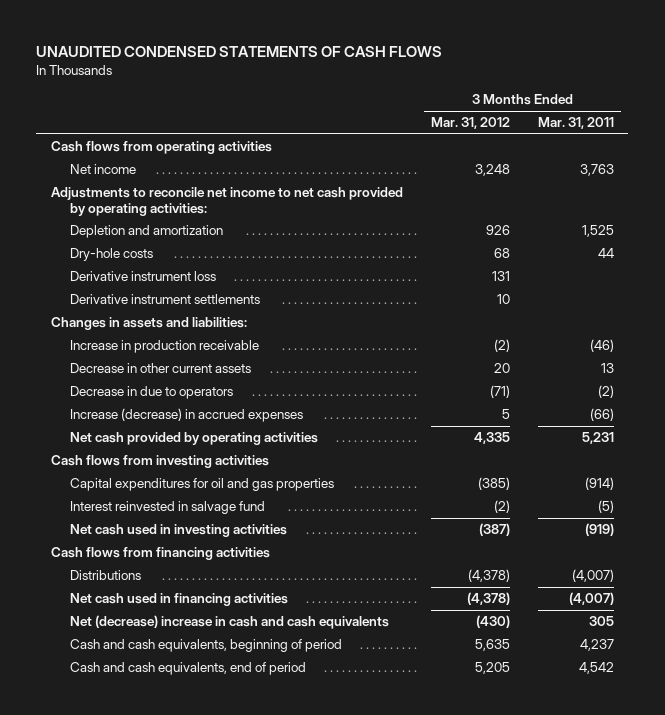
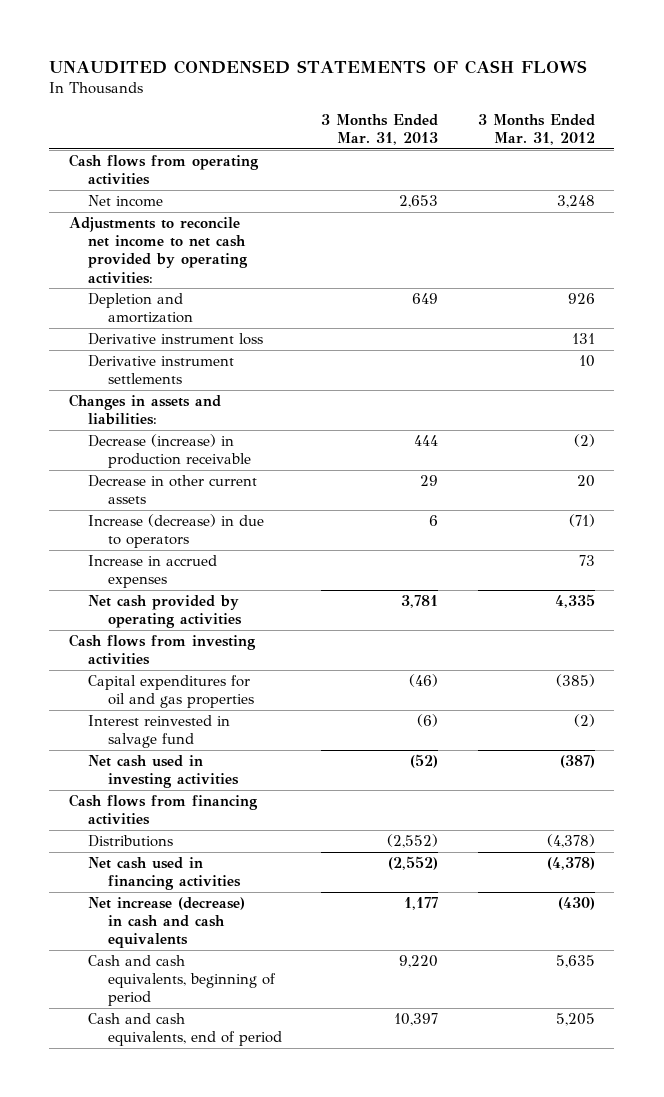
[538,117,615,130] Mar. 31, 2011 -> none
none -> [321,113,439,145] 3 Months Ended Mar. 31, 2013
[69,248,153,262] Dry-hole costs -> none
[69,340,259,354] Increase in production receivable -> [88,434,252,469] Decrease (increase) in production receivable
[69,386,233,400] Decrease in due to operators -> [88,514,265,549] Increase (decrease) in due to operators
[69,408,303,423] Increase (decrease) in accrued expenses -> [88,555,218,589] Increase in accrued expenses
[501,409,510,420] 5 -> [578,555,595,567] 73
[69,615,389,630] Net (decrease) increase in cash and cash equivalents -> [88,897,246,949] Net increase (decrease) in cash and cash equivalents

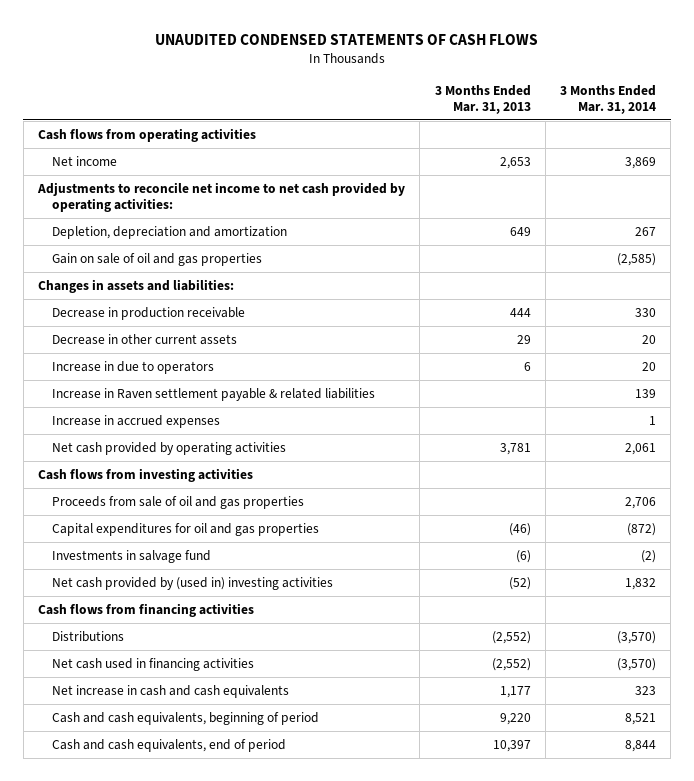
[477,113,595,145] 3 Months Ended Mar. 31, 2012 -> none
none -> [560,84,657,115] 3 Months Ended Mar. 31, 2014
[88,333,264,346] Derivative instrument loss -> none
[88,355,235,385] Derivative instrument settlements -> none
[88,293,194,324] Depletion and amortization -> [51,225,287,239] Depletion, depreciation and amortization
none -> [51,252,262,266] Gain on sale of oil and gas properties
[88,434,252,469] Decrease (increase) in production receivable -> [51,306,245,320] Decrease in production receivable
[88,514,265,549] Increase (decrease) in due to operators -> [51,360,214,374] Increase in due to operators
none -> [51,387,375,401] Increase in Raven settlement payable & related liabilities
none -> [51,495,304,509] Proceeds from sale of oil and gas properties
[88,715,231,749] Interest reinvested in salvage fund -> [51,549,211,563] Investments in salvage fund
[88,755,240,789] Net cash used in investing activities -> [51,576,333,590] Net cash provided by (used in) investing activities
[88,897,246,949] Net increase (decrease) in cash and cash equivalents -> [51,684,289,698] Net increase in cash and cash equivalents

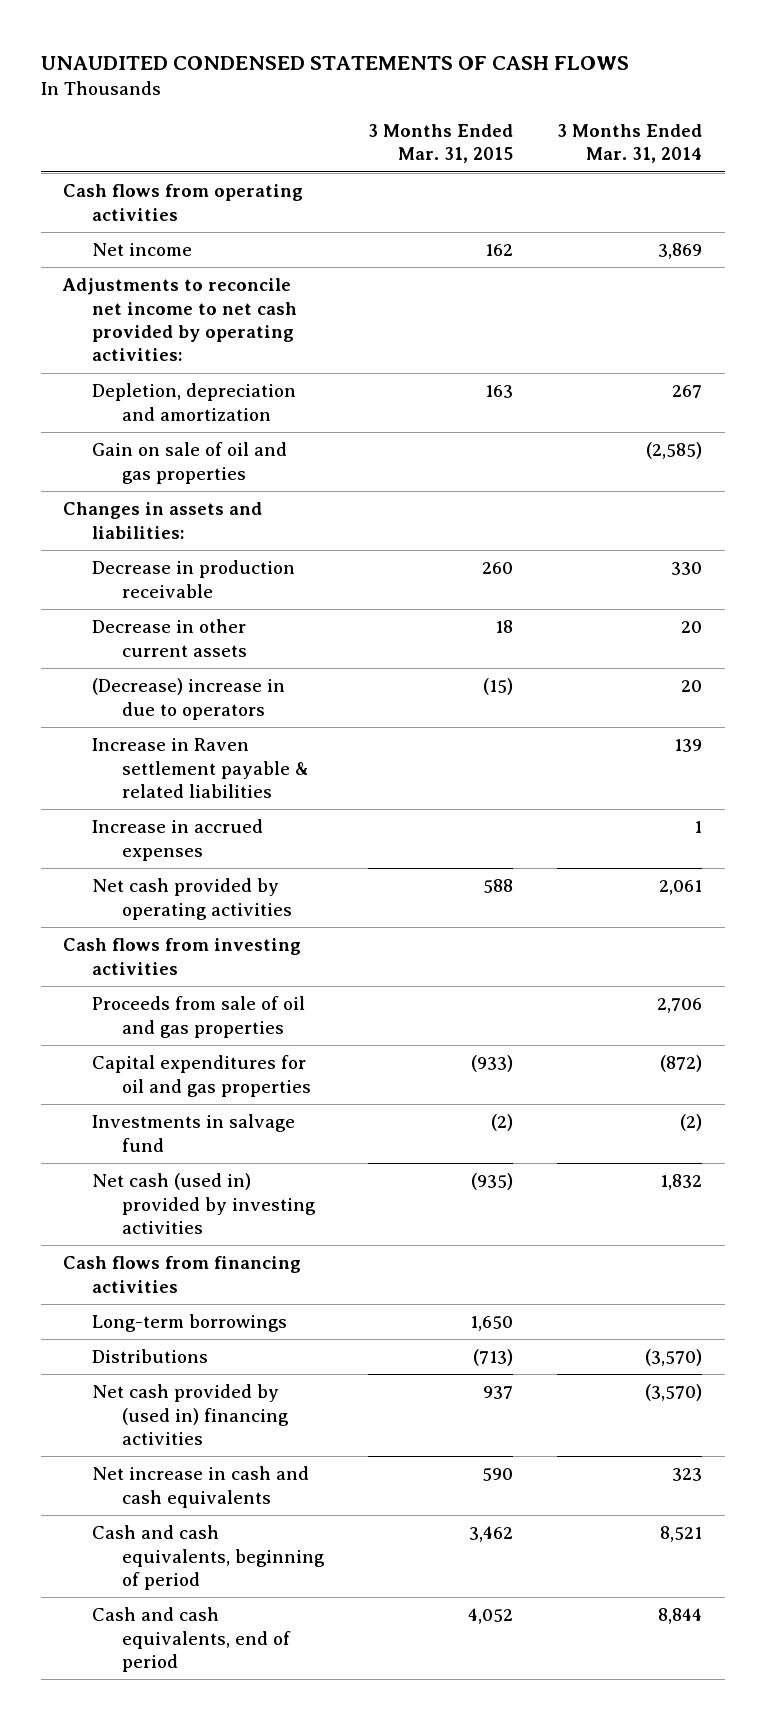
[434,84,531,115] 3 Months Ended Mar. 31, 2013 -> none
none -> [367,123,513,164] 3 Months Ended Mar. 31, 2015
[51,360,214,374] Increase in due to operators -> [92,678,286,720] (Decrease) increase in due to operators
[51,576,333,590] Net cash provided by (used in) investing activities -> [92,1173,316,1235] Net cash (used in) provided by investing activities
none -> [92,1314,288,1333] Long-term borrowings
[51,657,254,671] Net cash used in financing activities -> [92,1384,289,1446] Net cash provided by (used in) financing activities

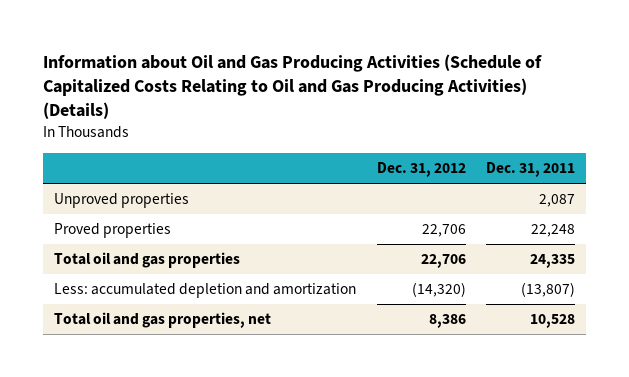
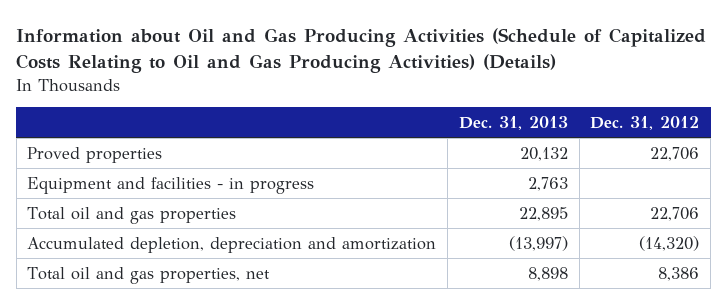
[486,162,576,178] Dec. 31, 2011 -> none
none -> [458,116,568,131] Dec. 31, 2013
[53,193,189,209] Unproved properties -> none
none -> [27,176,315,194] Equipment and facilities - in progress
[53,283,356,299] Less: accumulated depletion and amortization -> [27,236,437,253] Accumulated depletion, depreciation and amortization

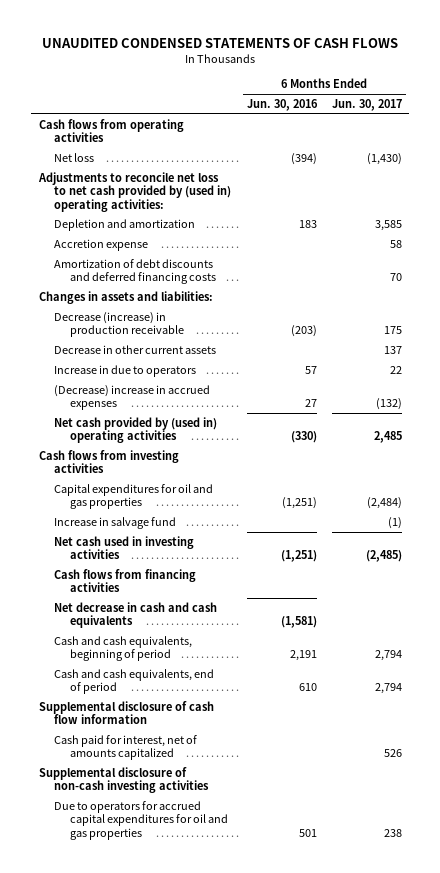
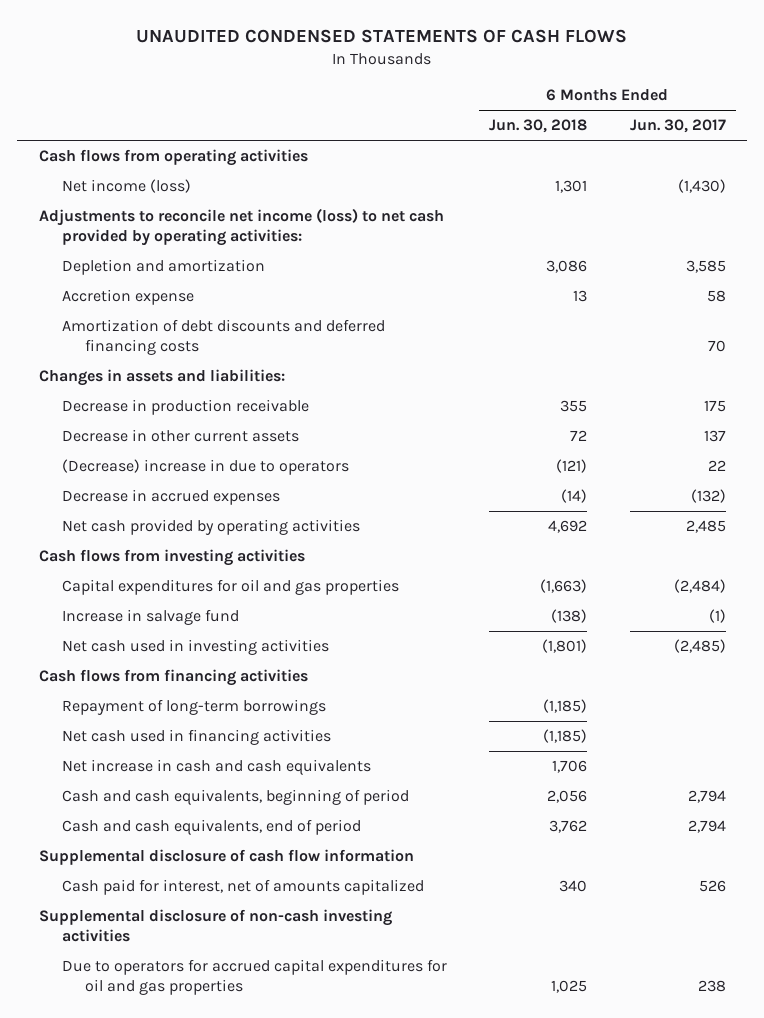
[246,99,318,112] Jun. 30, 2016 -> none
none -> [489,119,588,134] Jun. 30, 2018
[54,152,95,162] Net loss -> [61,179,191,194] Net income (loss)
[37,171,232,212] Adjustments to reconcile net loss to net cash provided by (used in) operating activities: -> [38,208,444,246] Adjustments to reconcile net income (loss) to net cash provided by operating activities:
[54,311,185,338] Decrease (increase) in production receivable -> [61,399,309,416] Decrease in production receivable
[54,364,197,377] Increase in due to operators -> [61,459,349,476] (Decrease) increase in due to operators
[54,384,211,411] (Decrease) increase in accrued expenses -> [61,489,280,506] Decrease in accrued expenses
[54,416,218,444] Net cash provided by (used in) operating activities -> [61,519,360,536] Net cash provided by operating activities
none -> [61,699,326,716] Repayment of long-term borrowings
none -> [61,729,331,746] Net cash used in financing activities
[54,601,218,629] Net decrease in cash and cash equivalents -> [61,759,371,776] Net increase in cash and cash equivalents

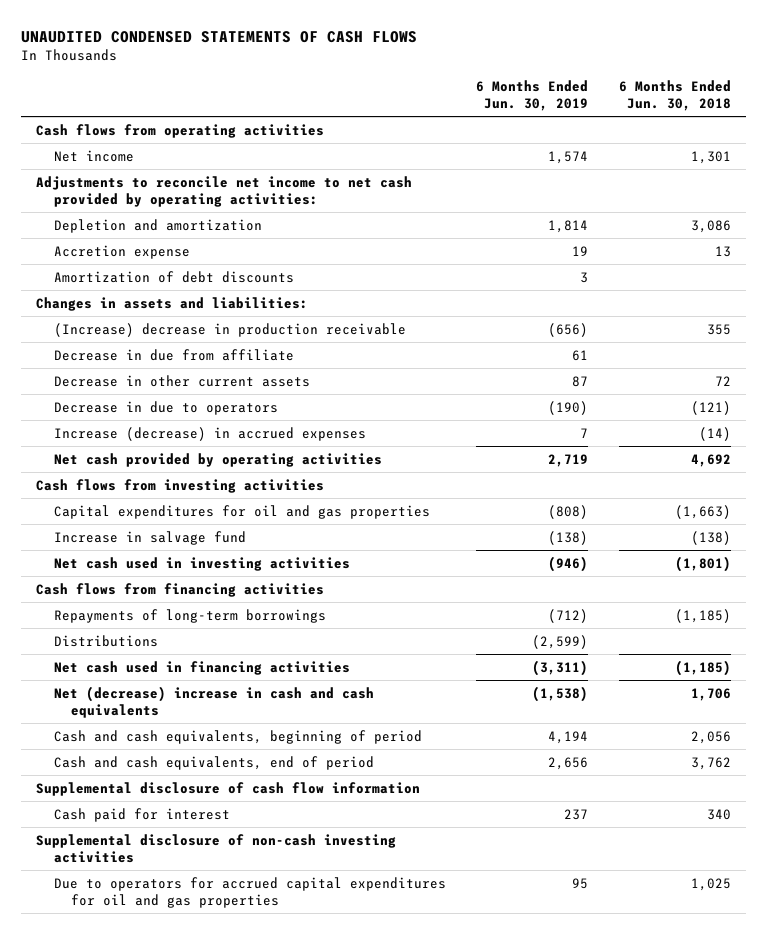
[629,119,726,134] Jun. 30, 2017 -> none
none -> [476,79,589,111] 6 Months Ended Jun. 30, 2019
[61,179,191,194] Net income (loss) -> [53,149,134,162] Net income
[38,208,444,246] Adjustments to reconcile net income (loss) to net cash provided by operating activities: -> [36,175,413,207] Adjustments to reconcile net income to net cash provided by operating activities:
[61,319,385,355] Amortization of debt discounts and deferred financing costs -> [53,270,294,283] Amortization of debt discounts
[61,399,309,416] Decrease in production receivable -> [53,322,406,337] (Increase) decrease in production receivable
none -> [53,348,294,361] Decrease in due from affiliate
[61,459,349,476] (Decrease) increase in due to operators -> [53,400,278,415] Decrease in due to operators
[61,489,280,506] Decrease in accrued expenses -> [53,426,366,441] Increase (decrease) in accrued expenses
[61,699,326,716] Repayment of long-term borrowings -> [53,608,326,623] Repayments of long-term borrowings
none -> [53,634,158,647] Distributions
[61,759,371,776] Net increase in cash and cash equivalents -> [53,685,374,718] Net (decrease) increase in cash and cash equivalents
[61,879,424,896] Cash paid for interest, net of amounts capitalized -> [53,807,230,822] Cash paid for interest

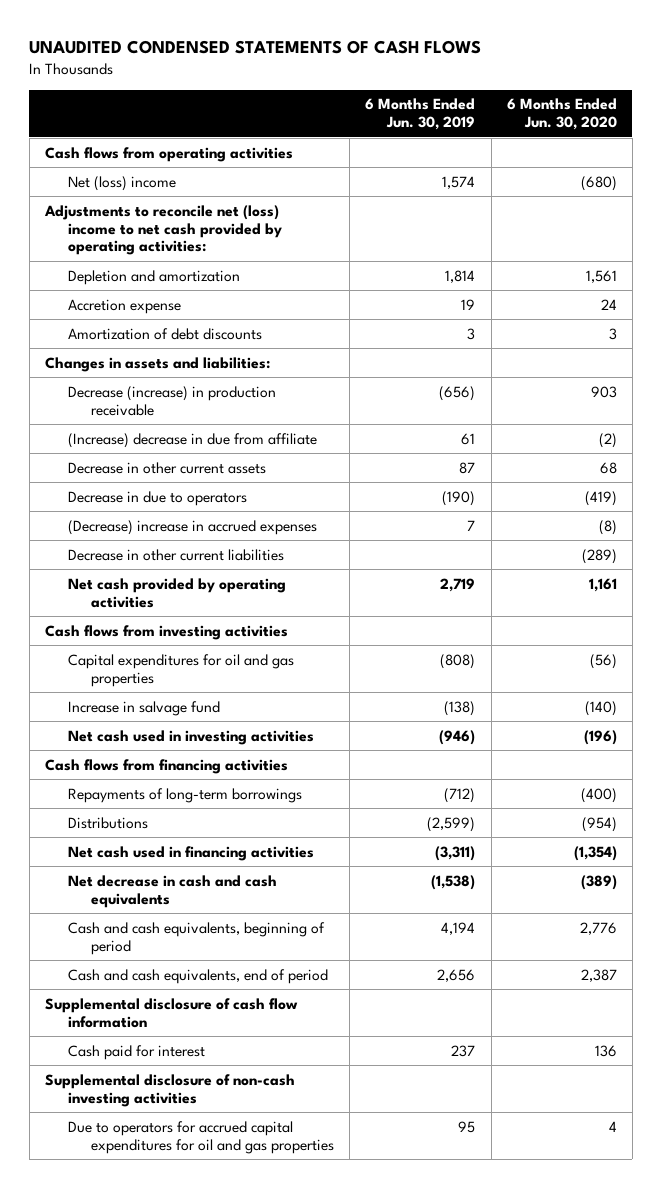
[619,79,732,111] 6 Months Ended Jun. 30, 2018 -> none
none -> [506,98,617,131] 6 Months Ended Jun. 30, 2020
[53,149,134,162] Net income -> [67,175,176,191] Net (loss) income
[36,175,413,207] Adjustments to reconcile net income to net cash provided by operating activities: -> [44,204,282,256] Adjustments to reconcile net (loss) income to net cash provided by operating activities:
[53,322,406,337] (Increase) decrease in production receivable -> [67,385,276,416] Decrease (increase) in production receivable
[53,348,294,361] Decrease in due from affiliate -> [67,432,317,448] (Increase) decrease in due from affiliate
[53,426,366,441] Increase (decrease) in accrued expenses -> [67,519,317,535] (Decrease) increase in accrued expenses
none -> [67,548,284,561] Decrease in other current liabilities
[53,685,374,718] Net (decrease) increase in cash and cash equivalents -> [67,874,277,908] Net decrease in cash and cash equivalents

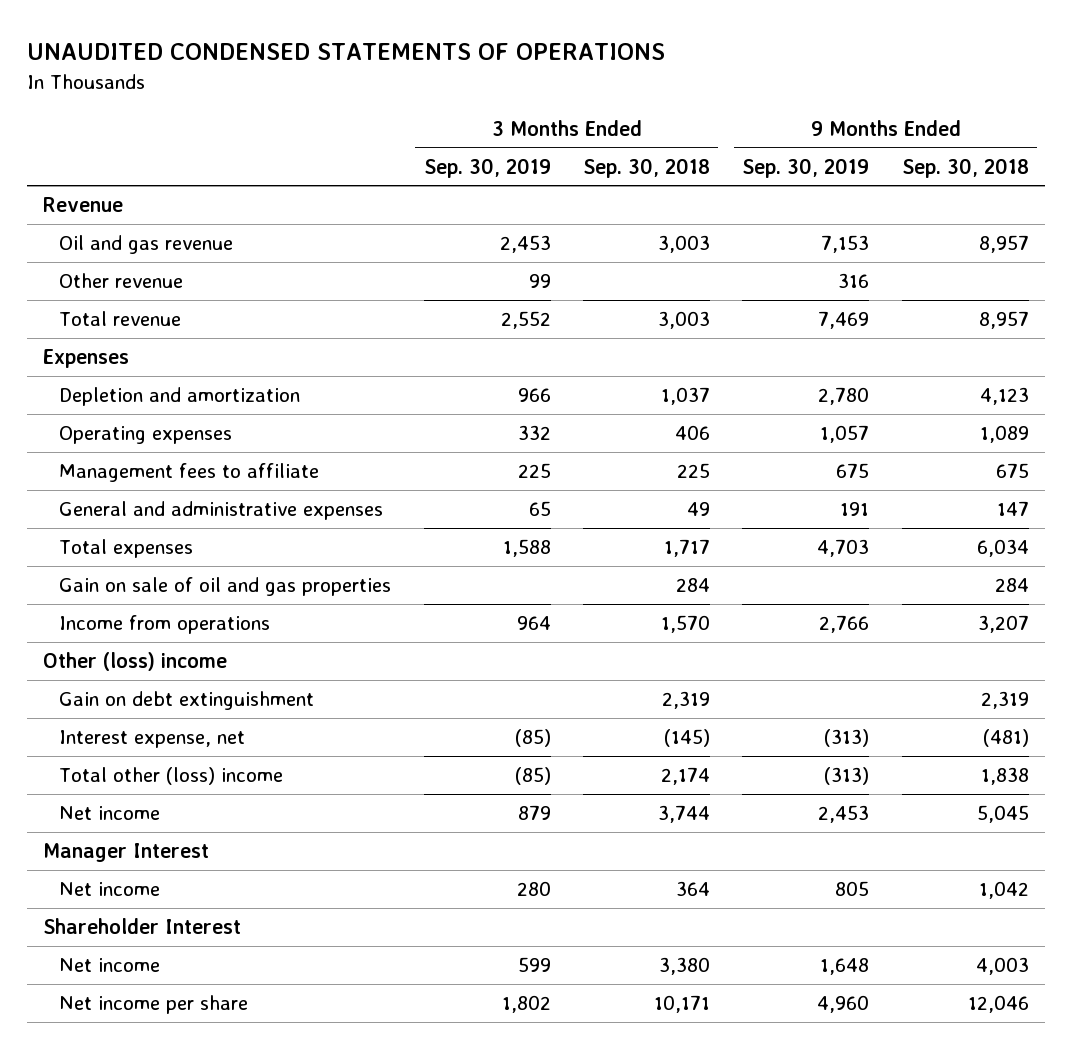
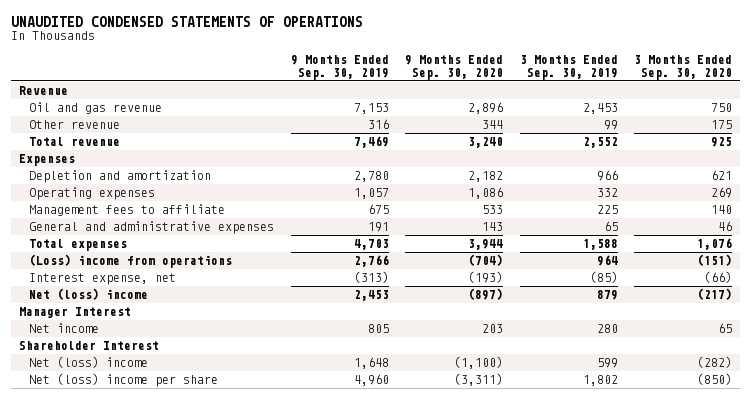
[582,157,710,178] Sep. 30, 2018 -> none
[901,157,1029,178] Sep. 30, 2018 -> none
none -> [405,55,504,80] 9 Months Ended Sep. 30, 2020
none -> [634,55,733,80] 3 Months Ended Sep. 30, 2020
[59,577,392,597] Gain on sale of oil and gas properties -> none
[43,652,228,672] Other (loss) income -> none
[59,691,315,711] Gain on debt extinguishment -> none
[59,615,271,635] Income from operations -> [29,254,233,269] (Loss) income from operations
[59,767,284,786] Total other (loss) income -> none
[59,806,161,821] Net income -> [29,288,149,301] Net (loss) income
[59,958,161,973] Net income -> [29,356,149,369] Net (loss) income
[59,995,249,1015] Net income per share -> [29,373,219,388] Net (loss) income per share

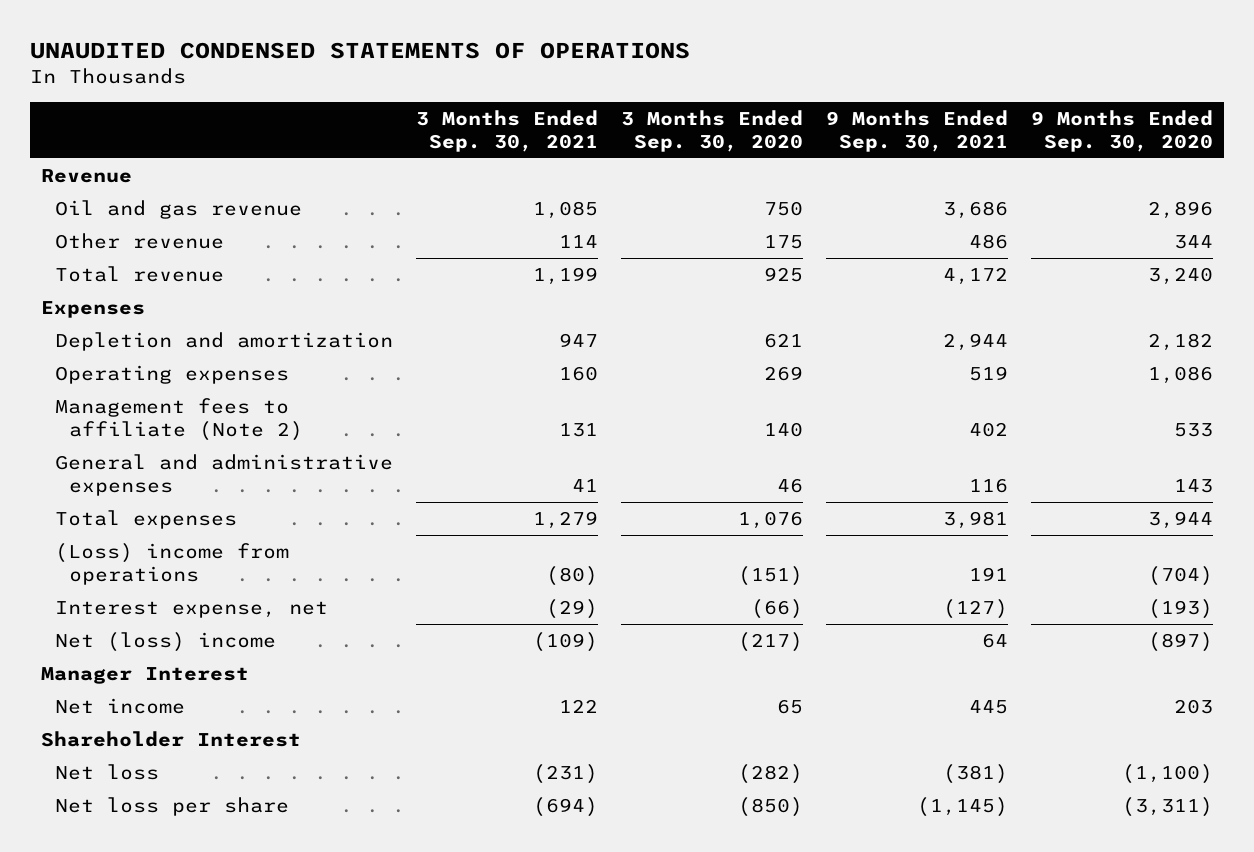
[290,55,389,80] 9 Months Ended Sep. 30, 2019 -> none
[519,55,618,80] 3 Months Ended Sep. 30, 2019 -> none
none -> [416,109,599,153] 3 Months Ended Sep. 30, 2021
none -> [825,109,1008,153] 9 Months Ended Sep. 30, 2021
[29,204,226,217] Management fees to affiliate -> [55,397,303,442] Management fees to affiliate (Note 2)
[29,356,149,369] Net (loss) income -> [55,763,160,780] Net loss
[29,373,219,388] Net (loss) income per share -> [55,796,290,816] Net loss per share

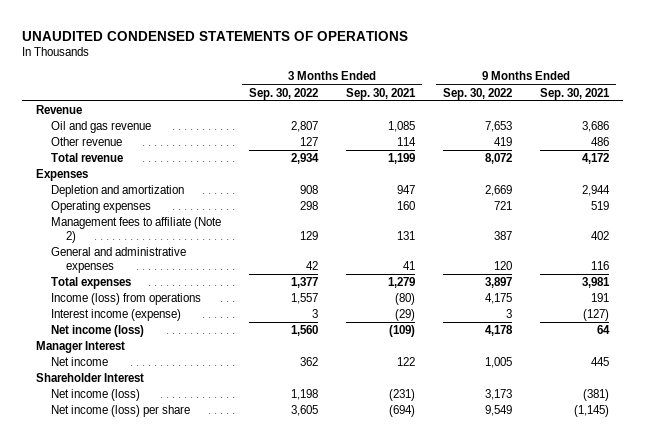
[620,109,803,153] 3 Months Ended Sep. 30, 2020 -> none
[1030,109,1213,153] 9 Months Ended Sep. 30, 2020 -> none
none -> [249,87,319,100] Sep. 30, 2022
none -> [443,87,513,100] Sep. 30, 2022
[55,542,290,586] (Loss) income from operations -> [51,293,202,306] Income (loss) from operations
[55,600,329,618] Interest expense, net -> [51,309,182,322] Interest income (expense)
[55,631,277,652] Net (loss) income -> [51,325,145,338] Net income (loss)
[55,763,160,780] Net loss -> [51,389,141,402] Net income (loss)
[55,796,290,816] Net loss per share -> [51,405,191,418] Net income (loss) per share

